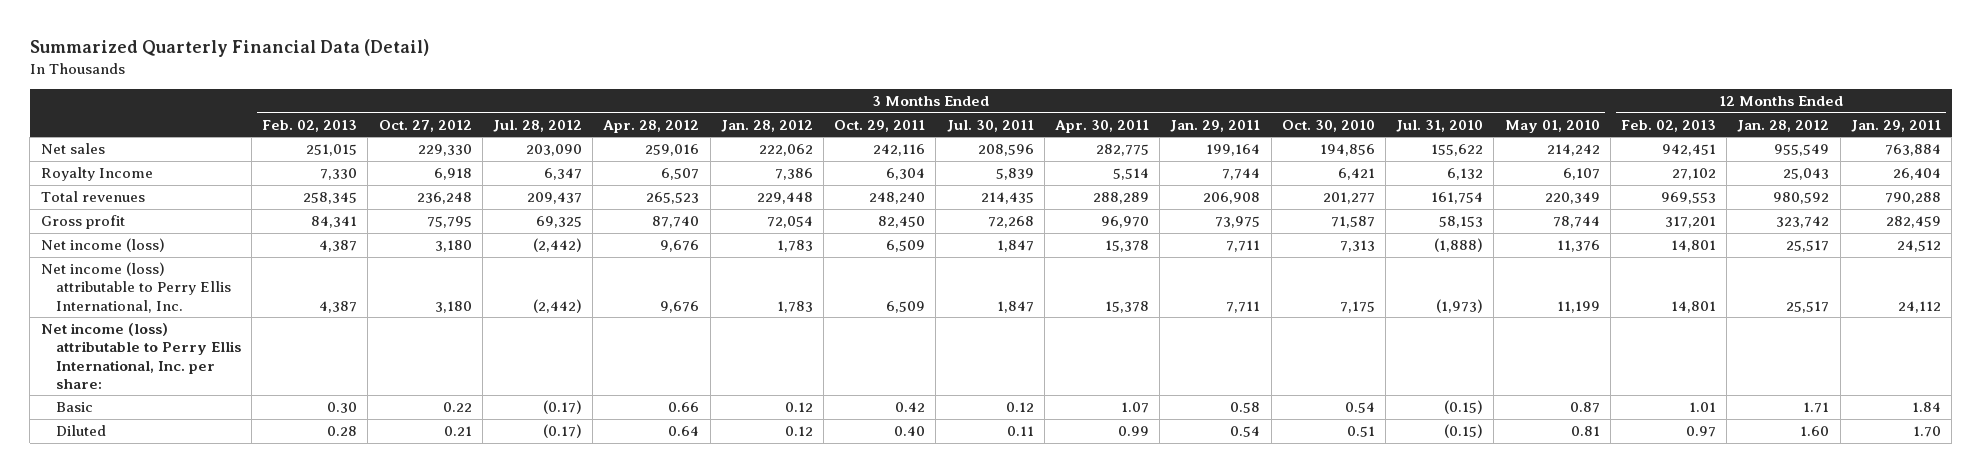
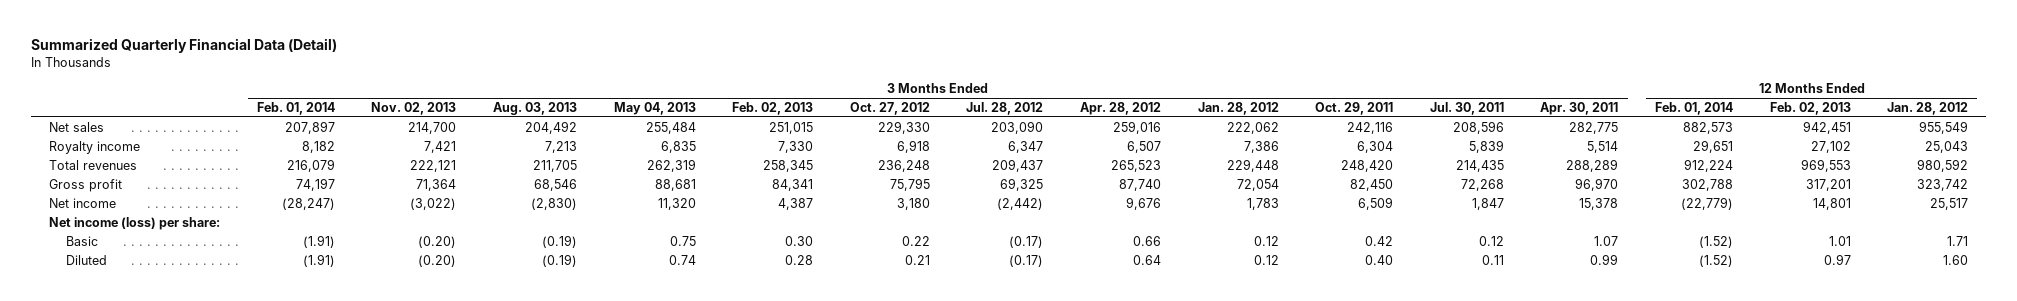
[1170,119,1261,132] Jan. 29, 2011 -> none
[1281,119,1375,132] Oct. 30, 2010 -> none
[1396,119,1484,132] Jul. 31, 2010 -> none
[1504,119,1600,133] May 01, 2010 -> none
[1850,119,1941,132] Jan. 29, 2011 -> none
none -> [256,101,335,115] Feb. 01, 2014
none -> [371,101,457,115] Nov. 02, 2013
none -> [493,101,578,115] Aug. 03, 2013
none -> [613,101,696,115] May 04, 2013
none -> [1654,101,1733,115] Feb. 01, 2014
[40,167,153,182] Royalty Income -> [49,140,141,154] Royalty income
[869,192,926,205] 248,240 -> [1341,159,1394,172] 248,420
[40,238,165,253] Net income (loss) -> none
[40,262,231,313] Net income (loss) attributable to Perry Ellis International, Inc. -> [49,197,117,208] Net income
[40,323,241,389] Net income (loss) attributable to Perry Ellis International, Inc. per share: -> [49,216,221,230] Net income (loss) per share:

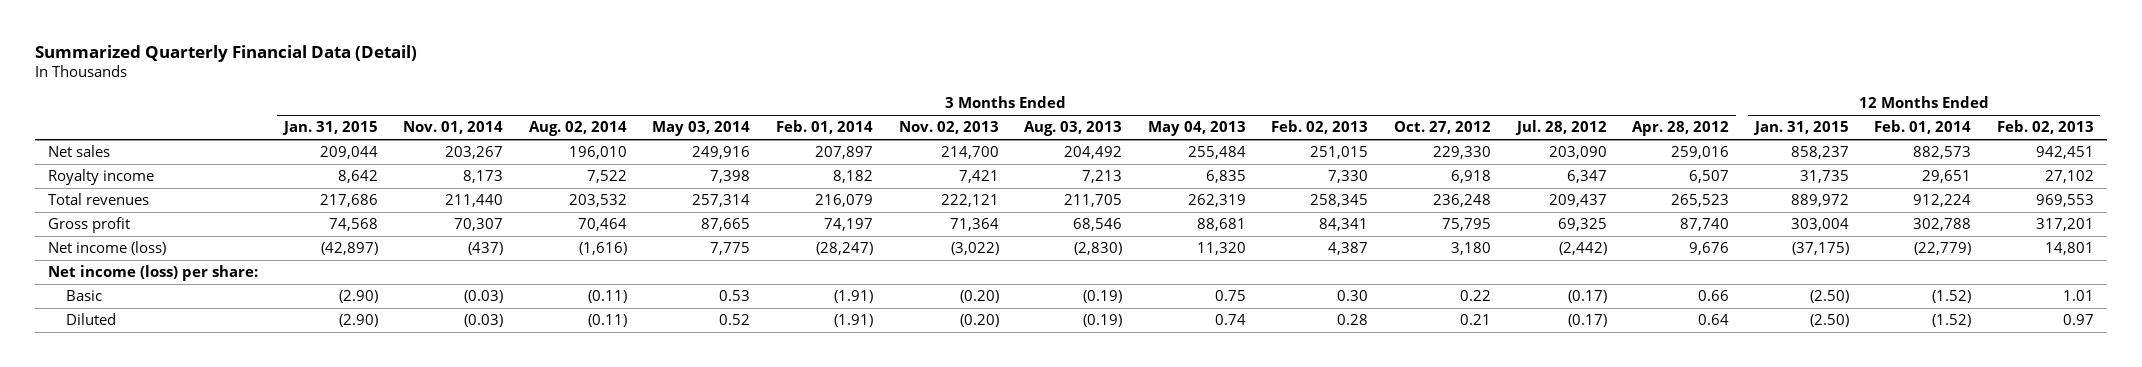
[1197,101,1279,115] Jan. 28, 2012 -> none
[1315,101,1394,115] Oct. 29, 2011 -> none
[1429,101,1504,115] Jul. 30, 2011 -> none
[1540,101,1619,115] Apr. 30, 2011 -> none
[1887,101,1969,115] Jan. 28, 2012 -> none
none -> [281,121,378,136] Jan. 31, 2015
none -> [403,121,504,135] Nov. 01, 2014
none -> [528,121,627,137] Aug. 02, 2014
none -> [652,121,751,137] May 03, 2014
none -> [1752,121,1849,136] Jan. 31, 2015
[49,197,117,208] Net income -> [48,241,167,256] Net income (loss)

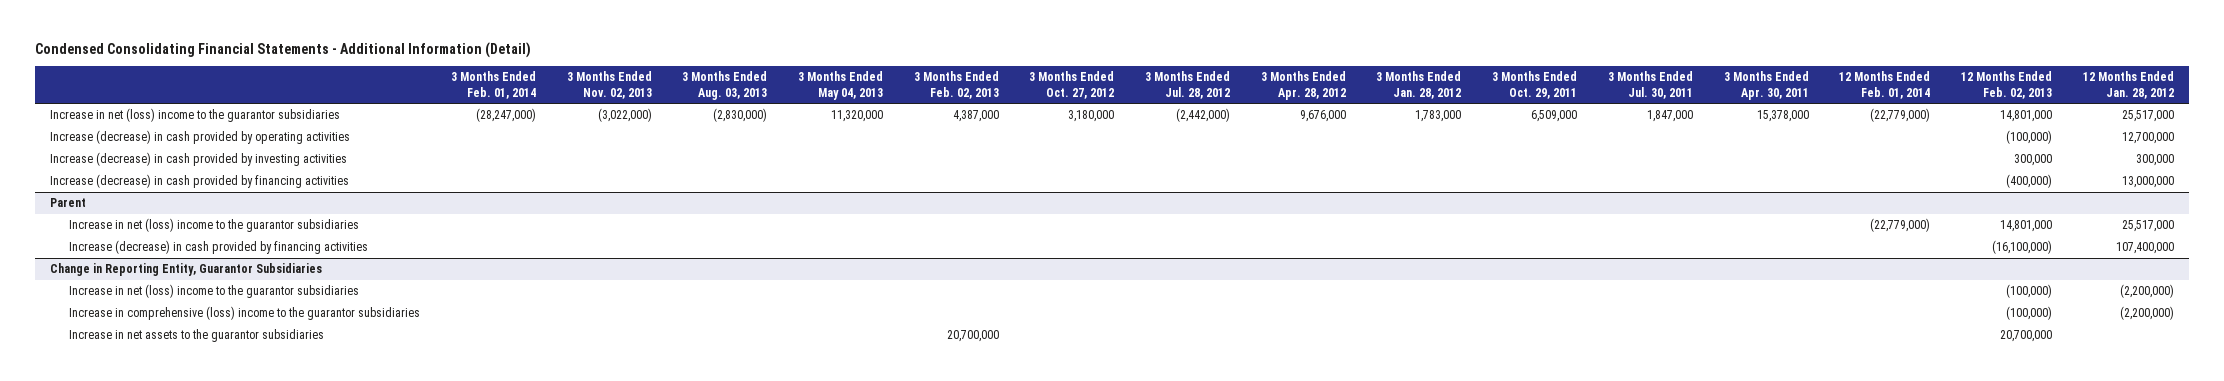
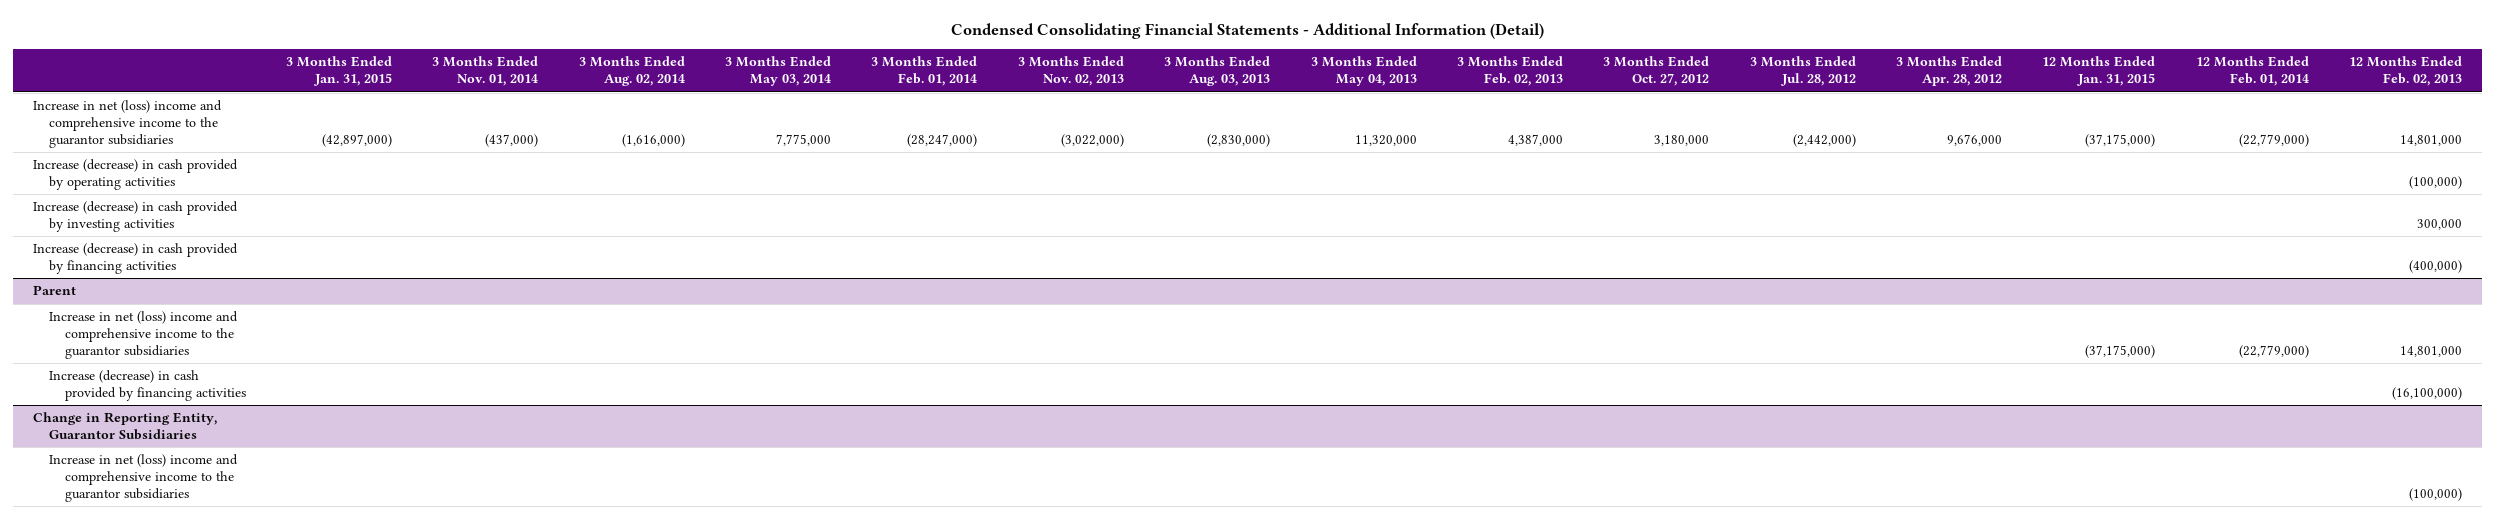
[1376,71,1462,99] 3 Months Ended Jan. 28, 2012 -> none
[1492,71,1578,99] 3 Months Ended Oct. 29, 2011 -> none
[1607,71,1693,99] 3 Months Ended Jul. 30, 2011 -> none
[1723,71,1809,100] 3 Months Ended Apr. 30, 2011 -> none
[2082,71,2174,99] 12 Months Ended Jan. 28, 2012 -> none
none -> [286,56,393,87] 3 Months Ended Jan. 31, 2015
none -> [432,56,539,87] 3 Months Ended Nov. 01, 2014
none -> [578,56,685,87] 3 Months Ended Aug. 02, 2014
none -> [725,56,832,87] 3 Months Ended May 03, 2014
none -> [2042,56,2156,87] 12 Months Ended Jan. 31, 2015
[50,108,341,123] Increase in net (loss) income to the guarantor subsidiaries -> [33,100,223,149] Increase in net (loss) income and comprehensive income to the guarantor subsidiaries
[69,218,360,233] Increase in net (loss) income to the guarantor subsidiaries -> [48,311,238,360] Increase in net (loss) income and comprehensive income to the guarantor subsidiaries
[69,306,421,321] Increase in comprehensive (loss) income to the guarantor subsidiaries -> none
[69,329,325,343] Increase in net assets to the guarantor subsidiaries -> none
[69,284,360,299] Increase in net (loss) income to the guarantor subsidiaries -> [48,454,238,503] Increase in net (loss) income and comprehensive income to the guarantor subsidiaries

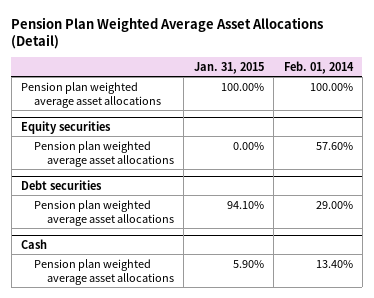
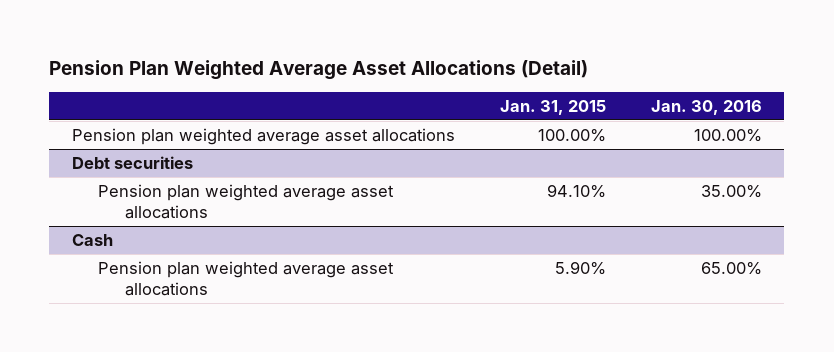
[283,60,354,74] Feb. 01, 2014 -> none
none -> [650,99,762,115] Jan. 30, 2016
[21,120,112,134] Equity securities -> none
[34,140,174,167] Pension plan weighted average asset allocations -> none

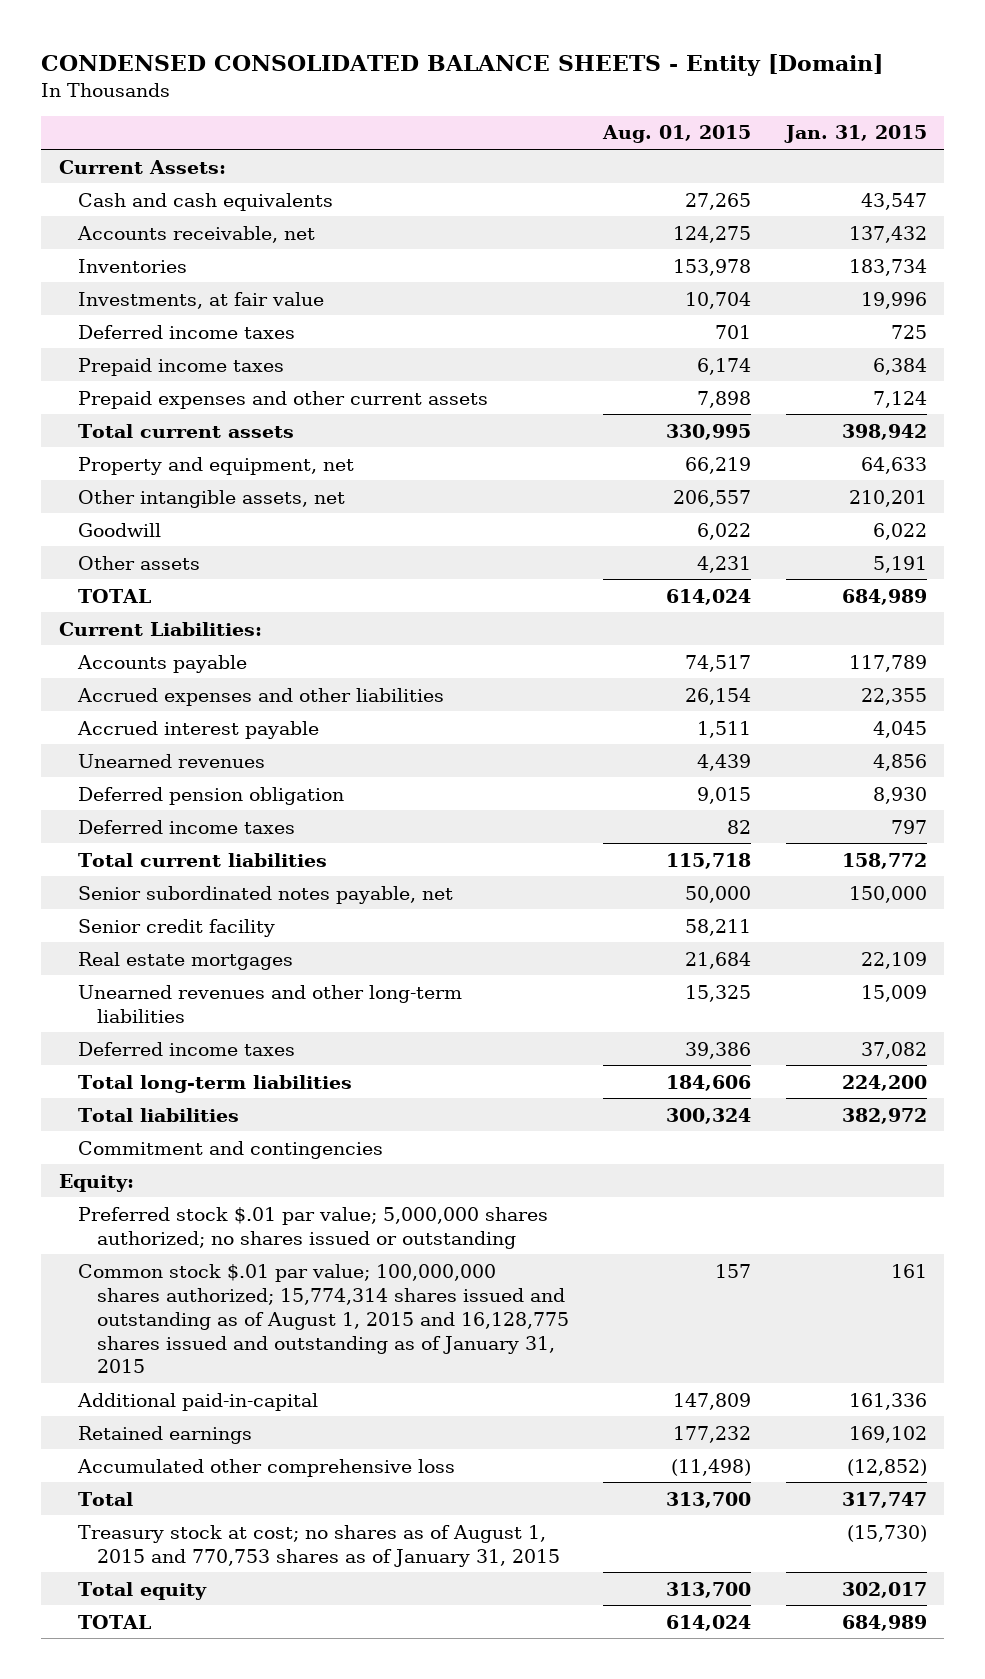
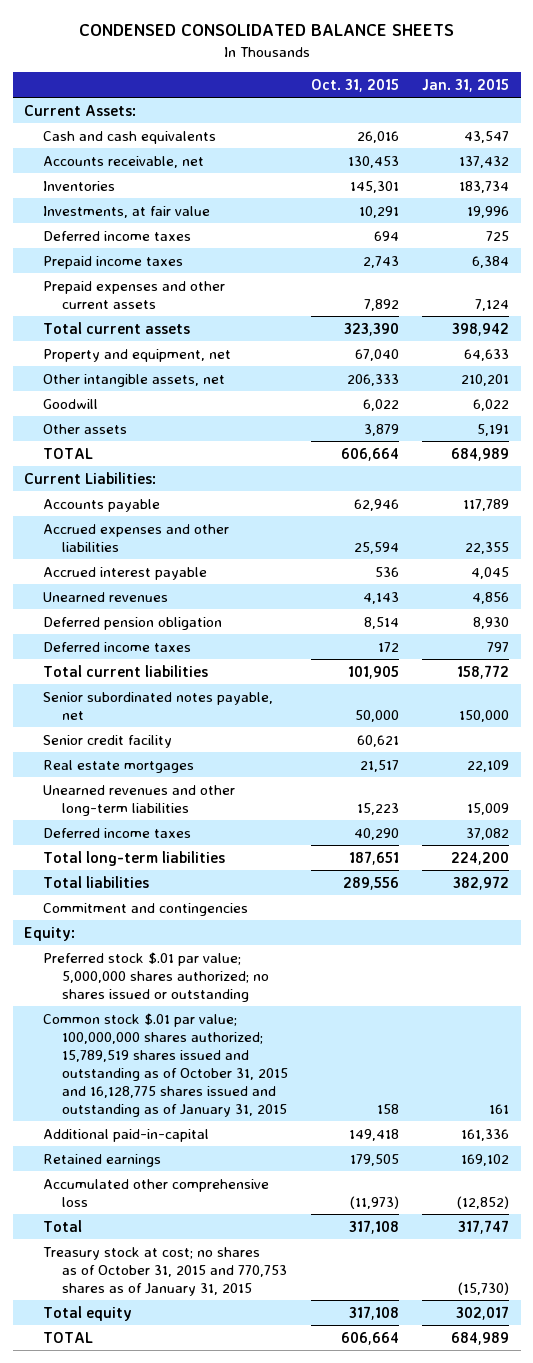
[41,54,884,77] CONDENSED CONSOLIDATED BALANCE SHEETS - Entity [Domain] -> [78,24,454,37] CONDENSED CONSOLIDATED BALANCE SHEETS
[602,125,752,144] Aug. 01, 2015 -> none
none -> [310,78,399,92] Oct. 31, 2015
[77,1263,569,1374] Common stock $.01 par value; 100,000,000 shares authorized; 15,774,314 shares issued and outstanding as of August 1, 2015 and 16,128,775 shares issued and outstanding as of January 31, 2015 -> [43,1012,288,1117] Common stock $.01 par value; 100,000,000 shares authorized; 15,789,519 shares issued and outstanding as of October 31, 2015 and 16,128,775 shares issued and outstanding as of January 31, 2015
[77,1524,560,1567] Treasury stock at cost; no shares as of August 1, 2015 and 770,753 shares as of January 31, 2015 -> [43,1246,287,1296] Treasury stock at cost; no shares as of October 31, 2015 and 770,753 shares as of January 31, 2015

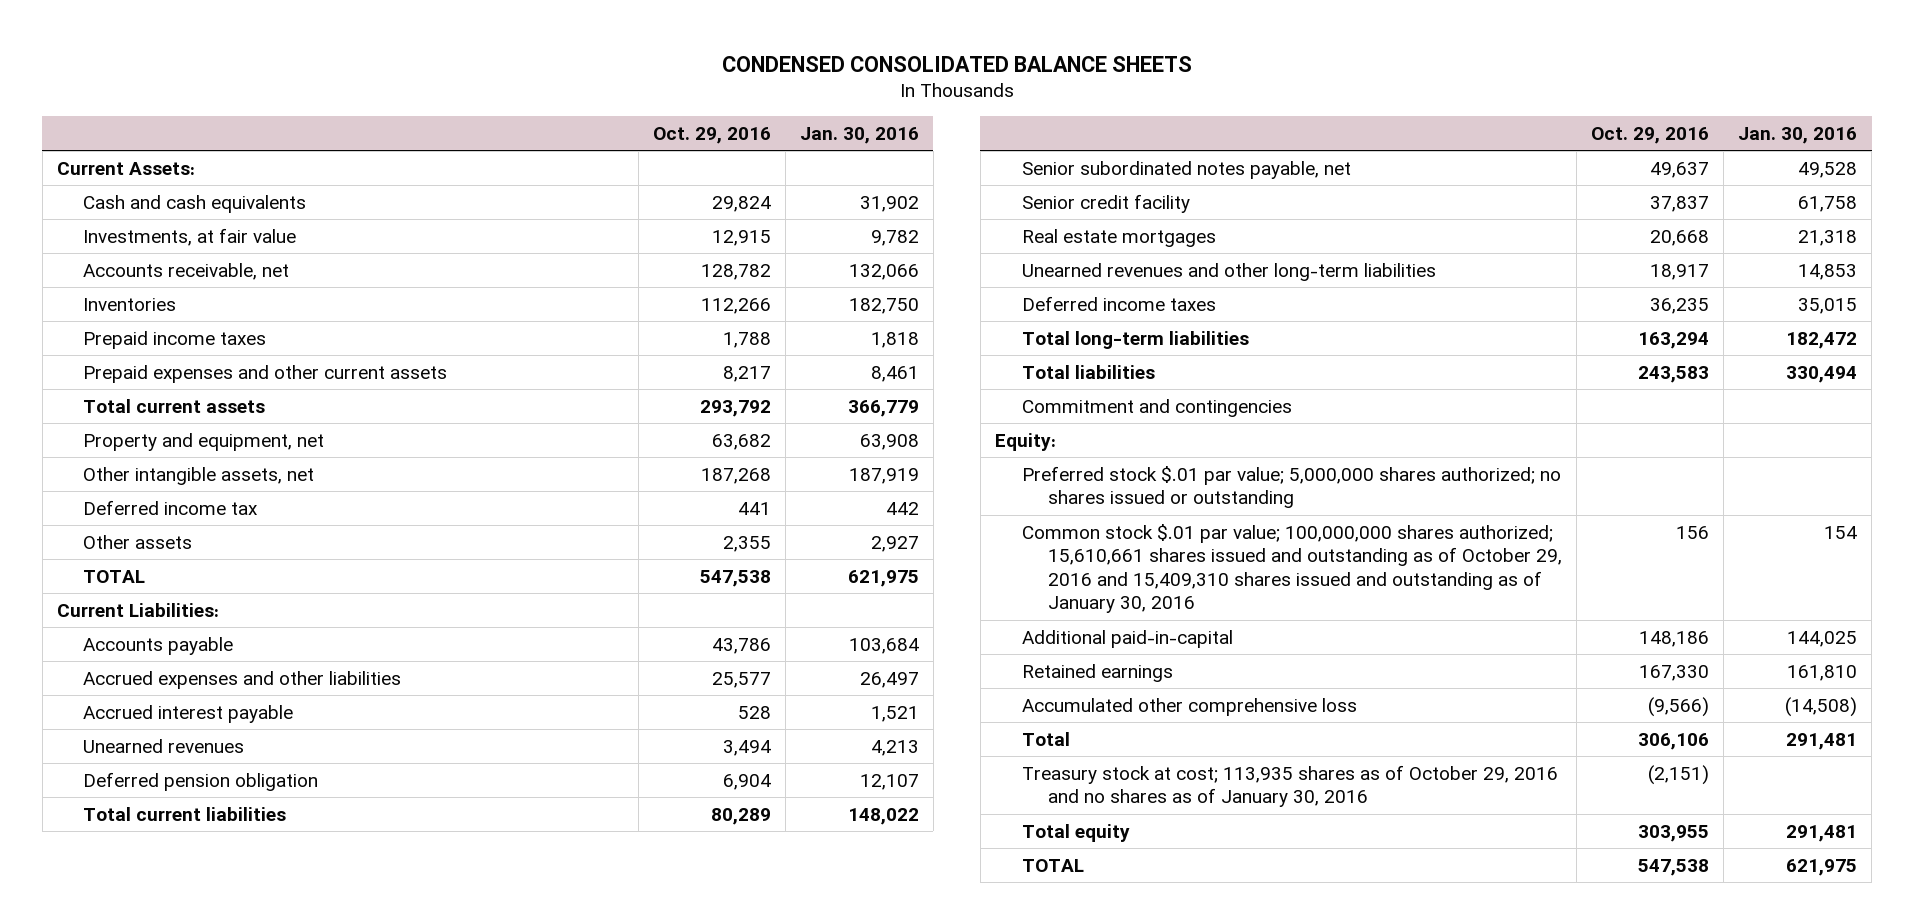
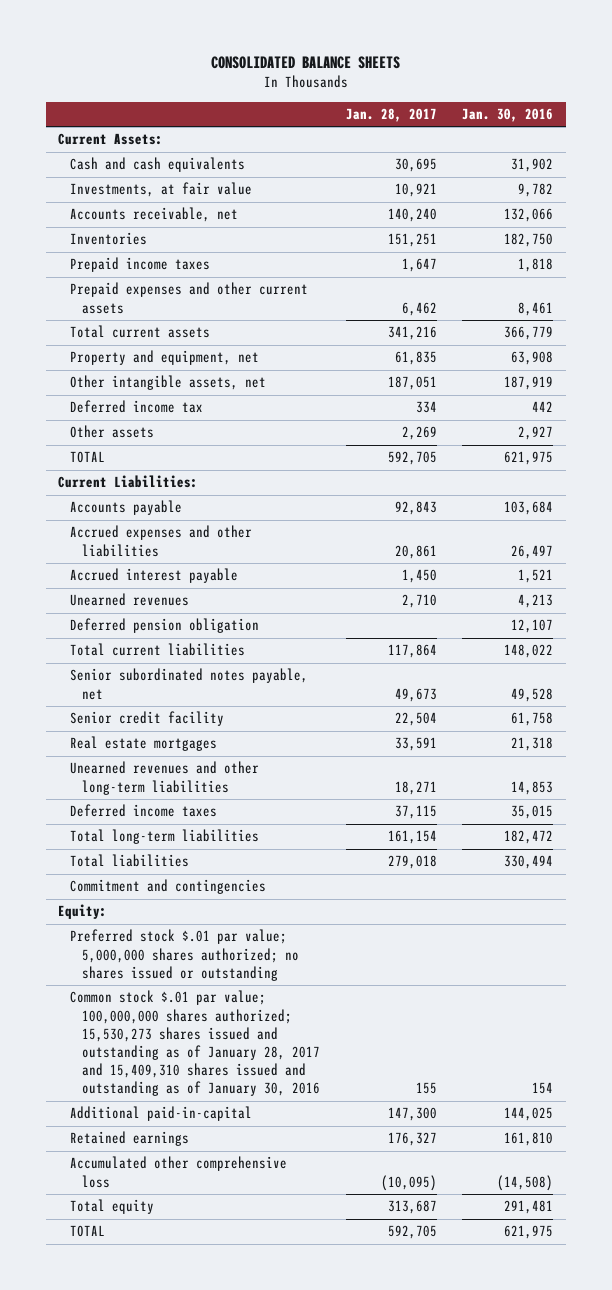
[721,55,1192,72] CONDENSED CONSOLIDATED BALANCE SHEETS -> [210,55,400,69] CONSOLIDATED BALANCE SHEETS
[653,126,772,144] Oct. 29, 2016 -> none
none -> [345,107,437,122] Jan. 28, 2017
[1021,523,1563,614] Common stock $.01 par value; 100,000,000 shares authorized; 15,610,661 shares issued and outstanding as of October 29, 2016 and 15,409,310 shares issued and outstanding as of January 30, 2016 -> [70,990,321,1097] Common stock $.01 par value; 100,000,000 shares authorized; 15,530,273 shares issued and outstanding as of January 28, 2017 and 15,409,310 shares issued and outstanding as of January 30, 2016
[1021,731,1070,746] Total -> none
[1021,764,1558,808] Treasury stock at cost; 113,935 shares as of October 29, 2016 and no shares as of January 30, 2016 -> none

